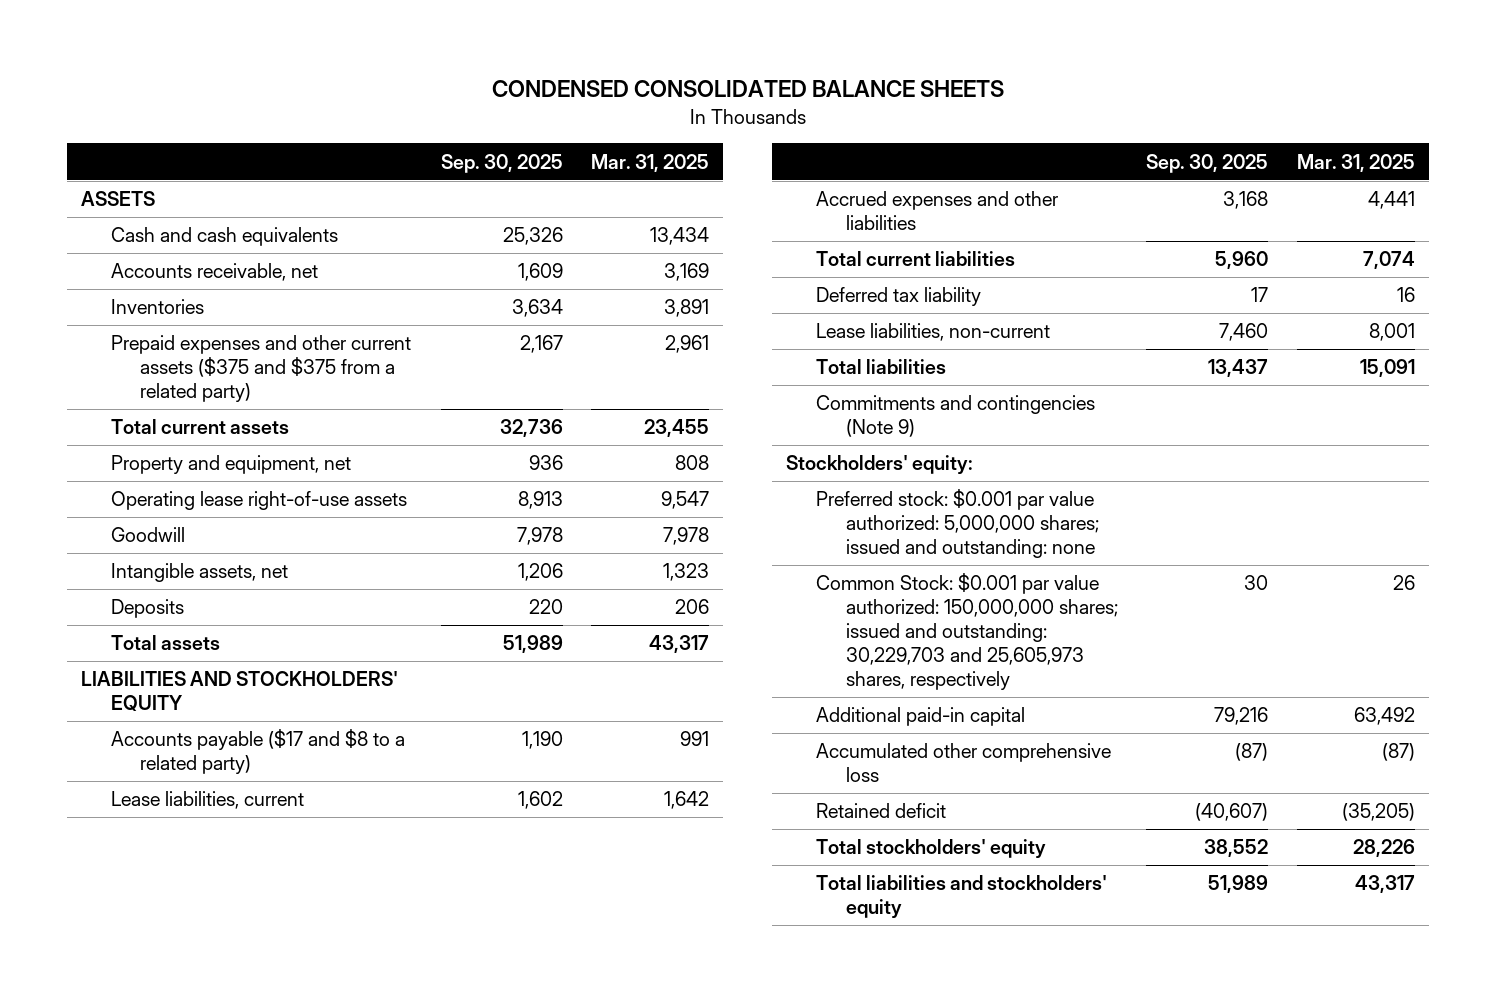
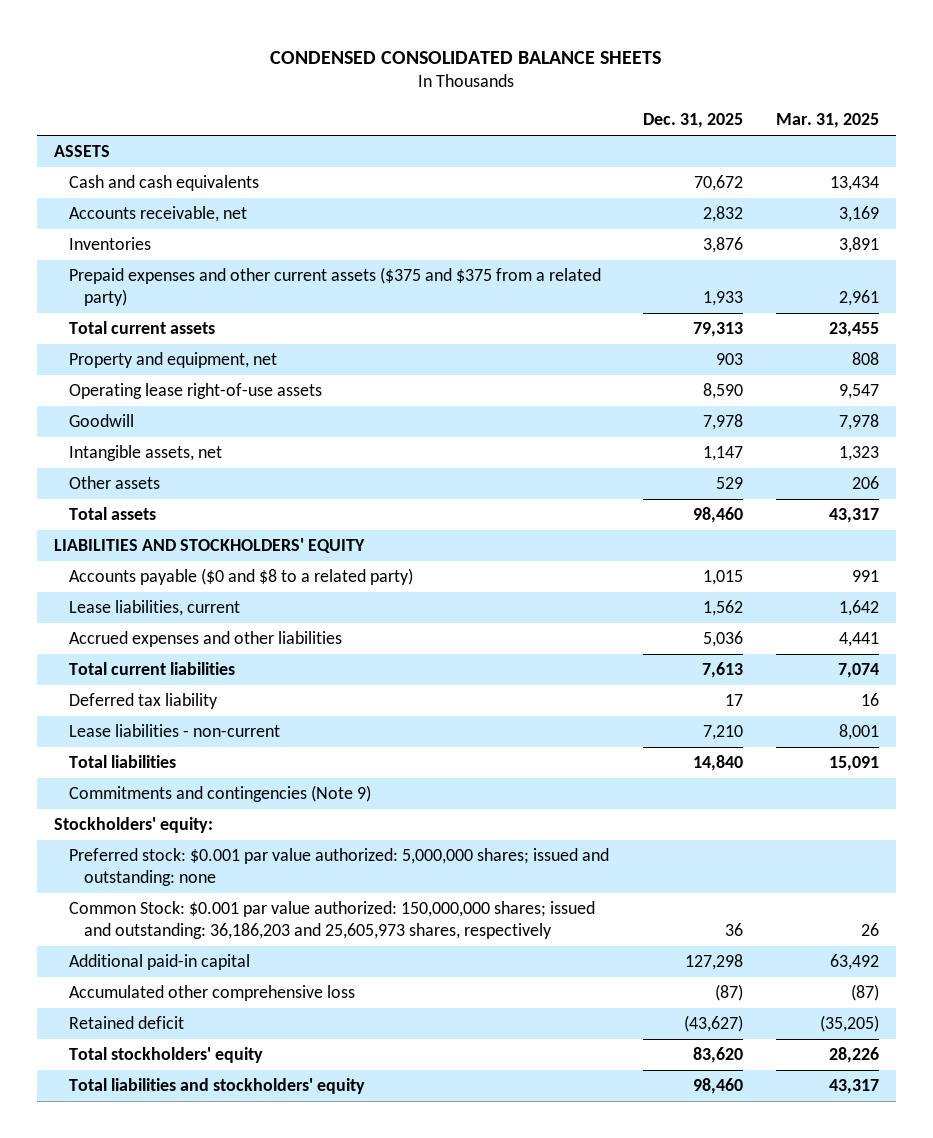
[440,153,563,173] Sep. 30, 2025 -> none
none -> [642,113,743,129] Dec. 31, 2025
[110,599,184,619] Deposits -> none
none -> [68,476,160,490] Other assets
[110,729,405,775] Accounts payable ($17 and $8 to a related party) -> [68,568,413,586] Accounts payable ($0 and $8 to a related party)
[816,323,1051,342] Lease liabilities, non-current -> [68,724,280,738] Lease liabilities - non-current
[816,573,1118,690] Common Stock: $0.001 par value authorized: 150,000,000 shares; issued and outstanding: 30,229,703 and 25,605,973 shares, respectively -> [68,901,595,939] Common Stock: $0.001 par value authorized: 150,000,000 shares; issued and outstanding: 36,186,203 and 25,605,973 shares, respectively

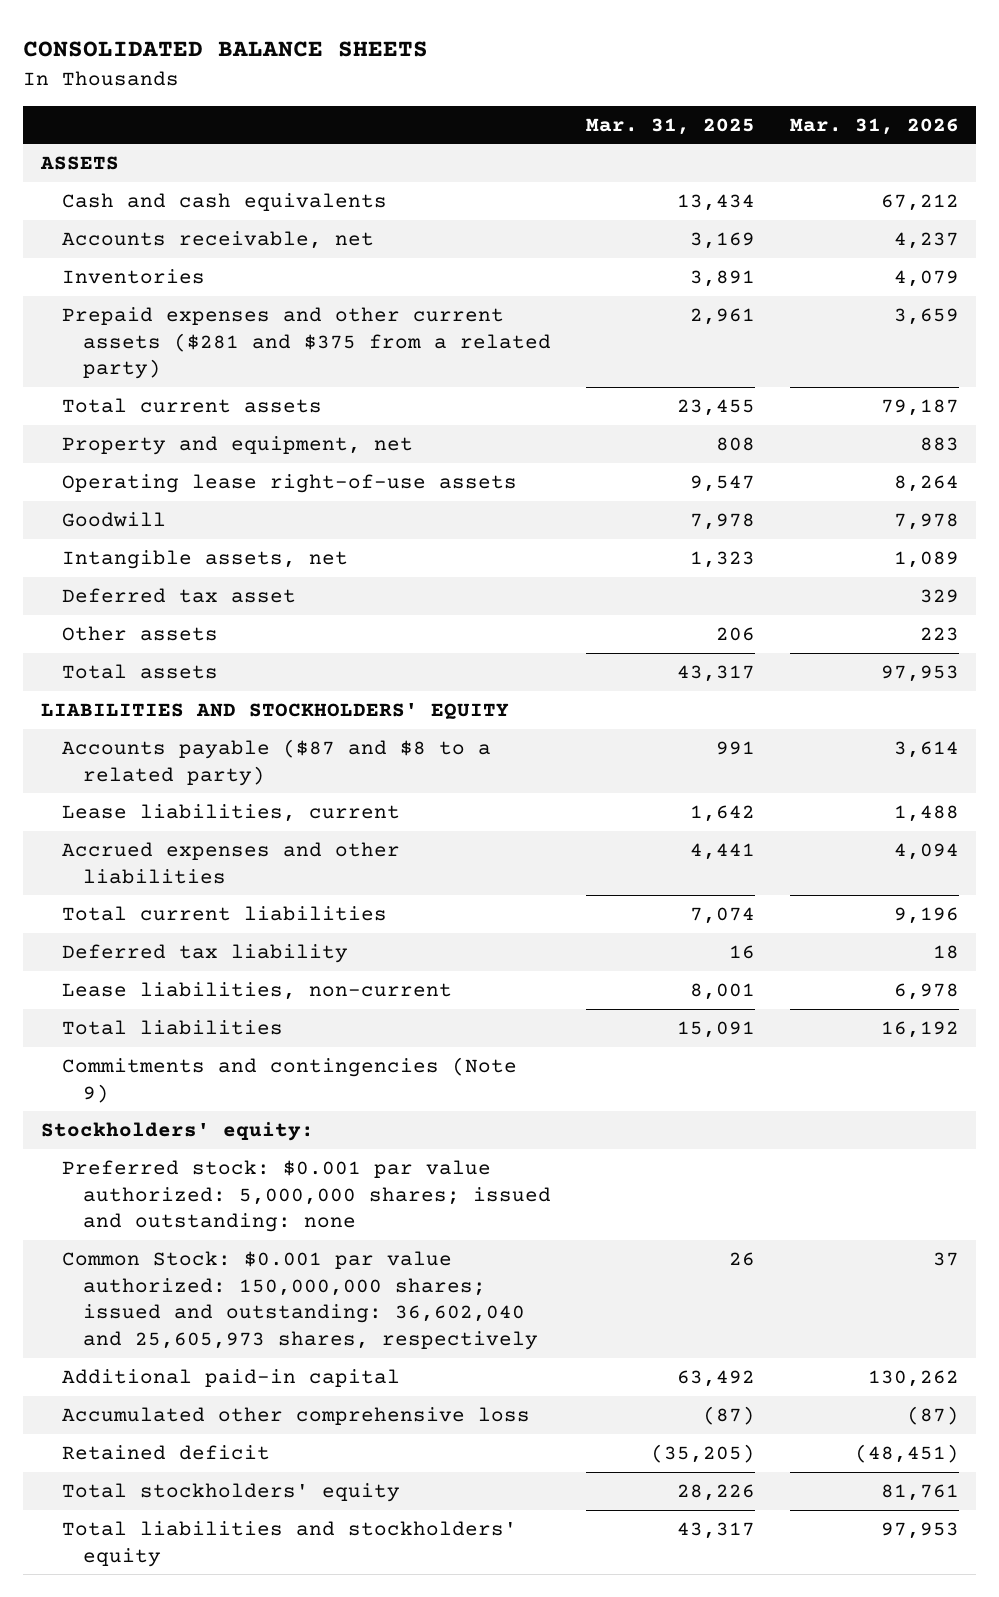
[270,50,662,64] CONDENSED CONSOLIDATED BALANCE SHEETS -> [23,41,429,58] CONSOLIDATED BALANCE SHEETS
[642,113,743,129] Dec. 31, 2025 -> none
none -> [789,117,959,135] Mar. 31, 2026
[68,267,601,306] Prepaid expenses and other current assets ($375 and $375 from a related party) -> [61,306,552,380] Prepaid expenses and other current assets ($281 and $375 from a related party)
none -> [61,587,296,603] Deferred tax asset
[68,568,413,586] Accounts payable ($0 and $8 to a related party) -> [61,738,491,786] Accounts payable ($87 and $8 to a related party)
[68,724,280,738] Lease liabilities - non-current -> [61,981,452,1000] Lease liabilities, non-current
[68,901,595,939] Common Stock: $0.001 par value authorized: 150,000,000 shares; issued and outstanding: 36,186,203 and 25,605,973 shares, respectively -> [61,1250,539,1351] Common Stock: $0.001 par value authorized: 150,000,000 shares; issued and outstanding: 36,602,040 and 25,605,973 shares, respectively

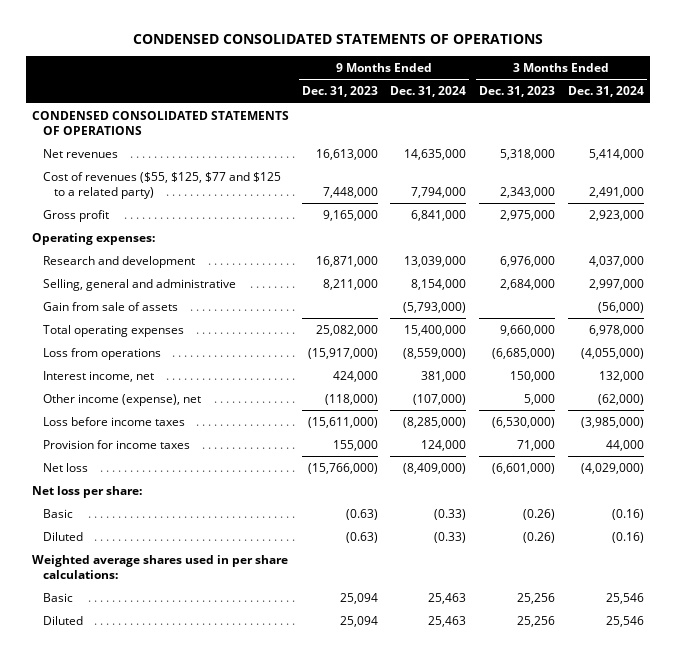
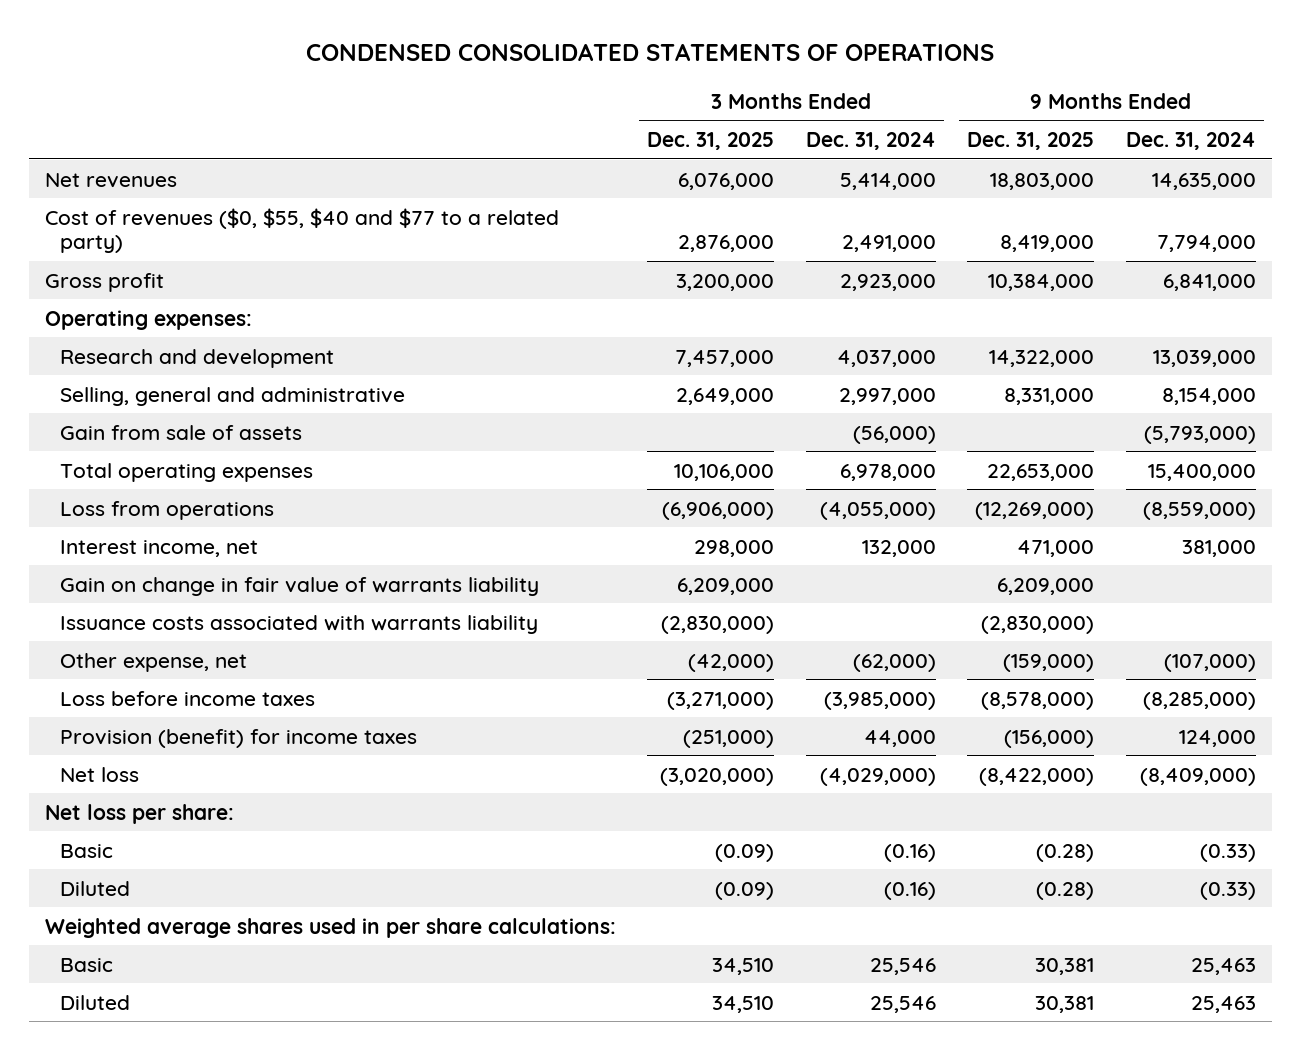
[301,86,378,98] Dec. 31, 2023 -> none
[478,86,555,98] Dec. 31, 2023 -> none
none -> [647,132,775,151] Dec. 31, 2025
none -> [967,132,1095,151] Dec. 31, 2025
[32,110,290,135] CONDENSED CONSOLIDATED STATEMENTS OF OPERATIONS -> none
[43,171,282,199] Cost of revenues ($55, $125, $77 and $125 to a related party) -> [44,207,559,254] Cost of revenues ($0, $55, $40 and $77 to a related party)
none -> [59,576,539,596] Gain on change in fair value of warrants liability
none -> [59,614,538,634] Issuance costs associated with warrants liability
[43,393,202,406] Other income (expense), net -> [59,652,247,672] Other expense, net
[43,439,191,449] Provision for income taxes -> [59,728,417,748] Provision (benefit) for income taxes

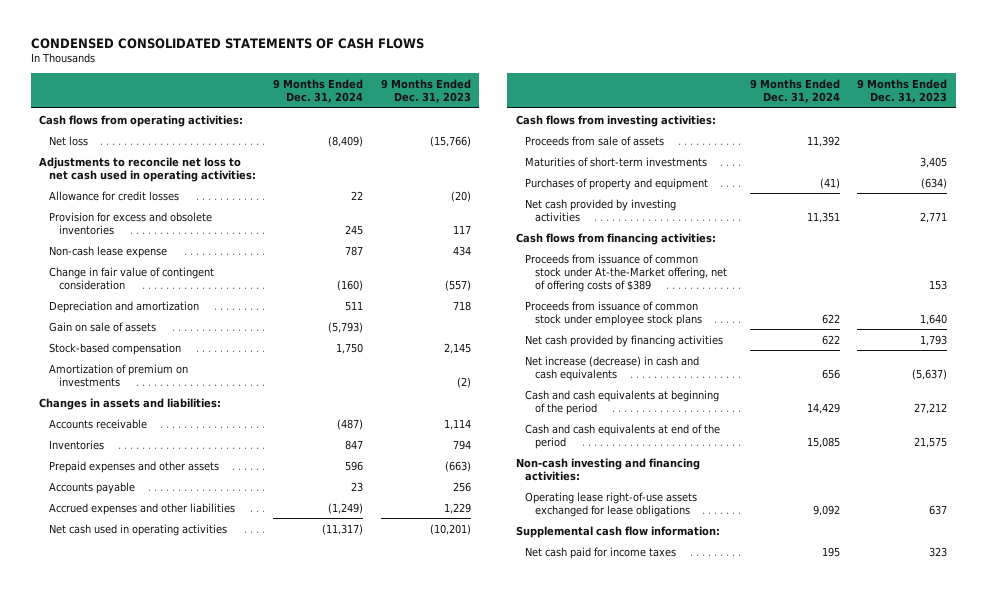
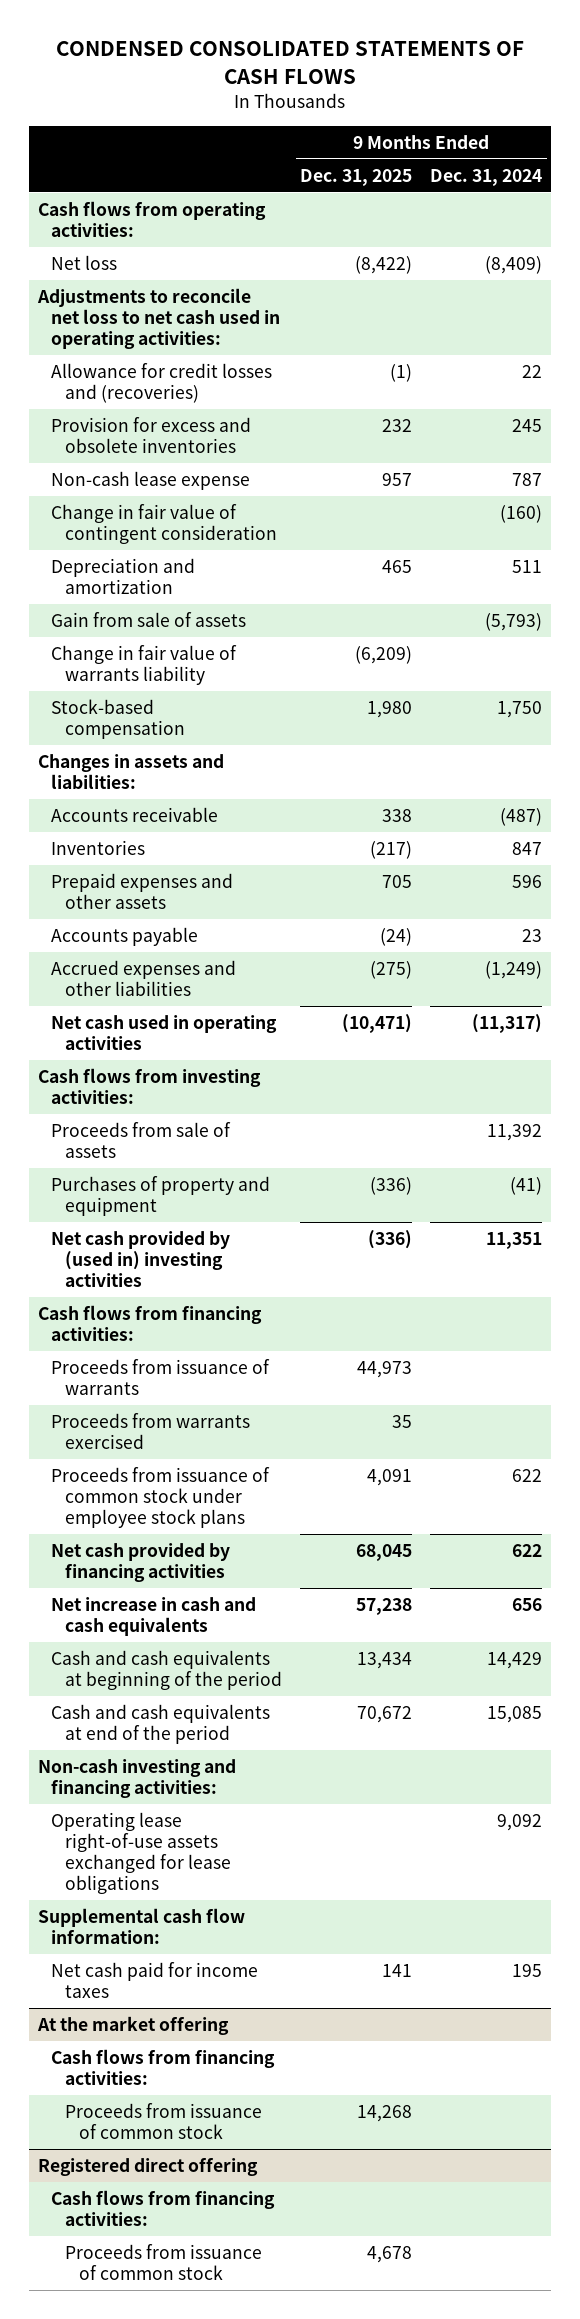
[380,79,471,104] 9 Months Ended Dec. 31, 2023 -> none
none -> [300,168,413,186] Dec. 31, 2025
[48,190,179,201] Allowance for credit losses -> [51,363,273,403] Allowance for credit losses and (recoveries)
[48,321,156,332] Gain on sale of assets -> [51,612,247,628] Gain from sale of assets
none -> [51,645,238,685] Change in fair value of warrants liability
[48,363,188,387] Amortization of premium on investments -> none
[525,156,708,167] Maturities of short-term investments -> none
[525,198,677,222] Net cash provided by investing activities -> [51,1231,231,1287] Net cash provided by (used in) investing activities
[525,253,727,292] Proceeds from issuance of common stock under At-the-Market offering, net of offering costs of $389 -> none
none -> [51,1359,271,1395] Proceeds from issuance of warrants
none -> [51,1413,251,1449] Proceeds from warrants exercised
[525,355,700,381] Net increase (decrease) in cash and cash equivalents -> [51,1597,257,1636] Net increase in cash and cash equivalents
none -> [36,2016,229,2036] At the market offering
none -> [51,2049,276,2085] Cash flows from financing activities:
none -> [65,2103,263,2139] Proceeds from issuance of common stock
none -> [37,2157,258,2177] Registered direct offering
none -> [51,2190,276,2226] Cash flows from financing activities:
none -> [65,2244,263,2280] Proceeds from issuance of common stock

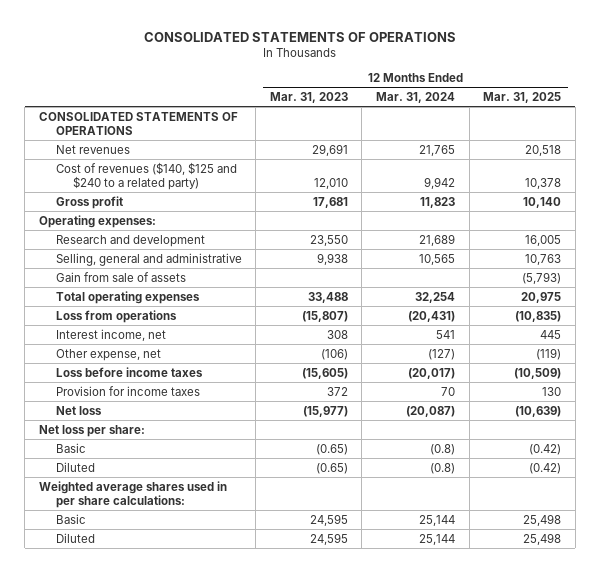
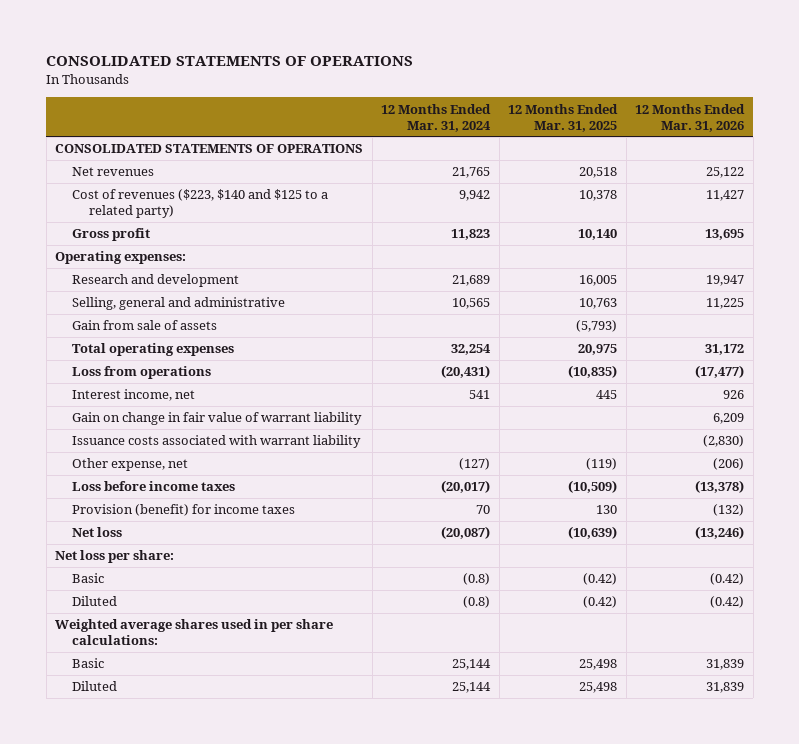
[269,92,348,104] Mar. 31, 2023 -> none
none -> [635,103,746,132] 12 Months Ended Mar. 31, 2026
[55,161,237,190] Cost of revenues ($140, $125 and $240 to a related party) -> [72,189,329,219] Cost of revenues ($223, $140 and $125 to a related party)
none -> [72,412,363,426] Gain on change in fair value of warrant liability
none -> [72,435,362,449] Issuance costs associated with warrant liability
[55,385,200,396] Provision for income taxes -> [72,504,296,517] Provision (benefit) for income taxes

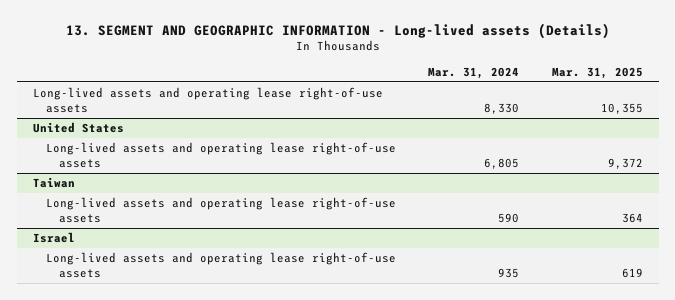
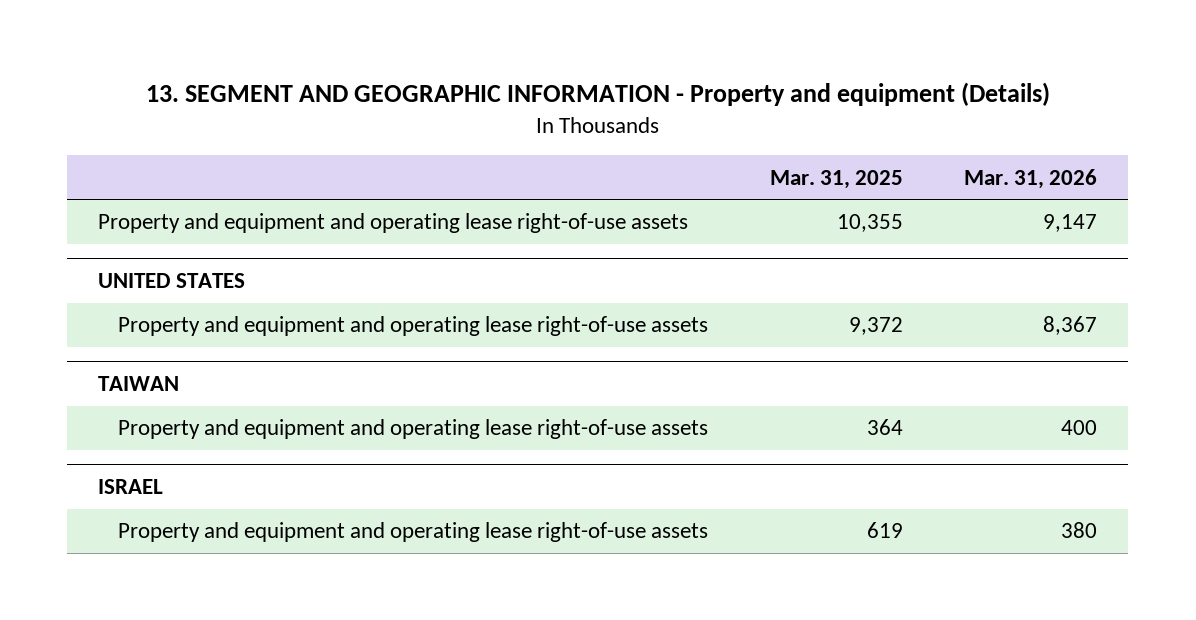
[65,22,610,39] 13. SEGMENT AND GEOGRAPHIC INFORMATION - Long-lived assets (Details) -> [145,82,1050,107] 13. SEGMENT AND GEOGRAPHIC INFORMATION - Property and equipment (Details)
[428,66,520,79] Mar. 31, 2024 -> none
none -> [964,168,1098,189] Mar. 31, 2026
[32,86,383,113] Long-lived assets and operating lease right-of-use assets -> [98,213,689,234] Property and equipment and operating lease right-of-use assets
[32,121,124,133] United States -> [98,272,246,288] UNITED STATES
[46,141,397,168] Long-lived assets and operating lease right-of-use assets -> [117,316,708,337] Property and equipment and operating lease right-of-use assets
[32,176,75,188] Taiwan -> [98,375,180,391] TAIWAN
[46,196,397,223] Long-lived assets and operating lease right-of-use assets -> [117,419,708,440] Property and equipment and operating lease right-of-use assets
[32,231,75,243] Israel -> [98,478,164,494] ISRAEL
[46,251,397,278] Long-lived assets and operating lease right-of-use assets -> [117,522,708,543] Property and equipment and operating lease right-of-use assets

